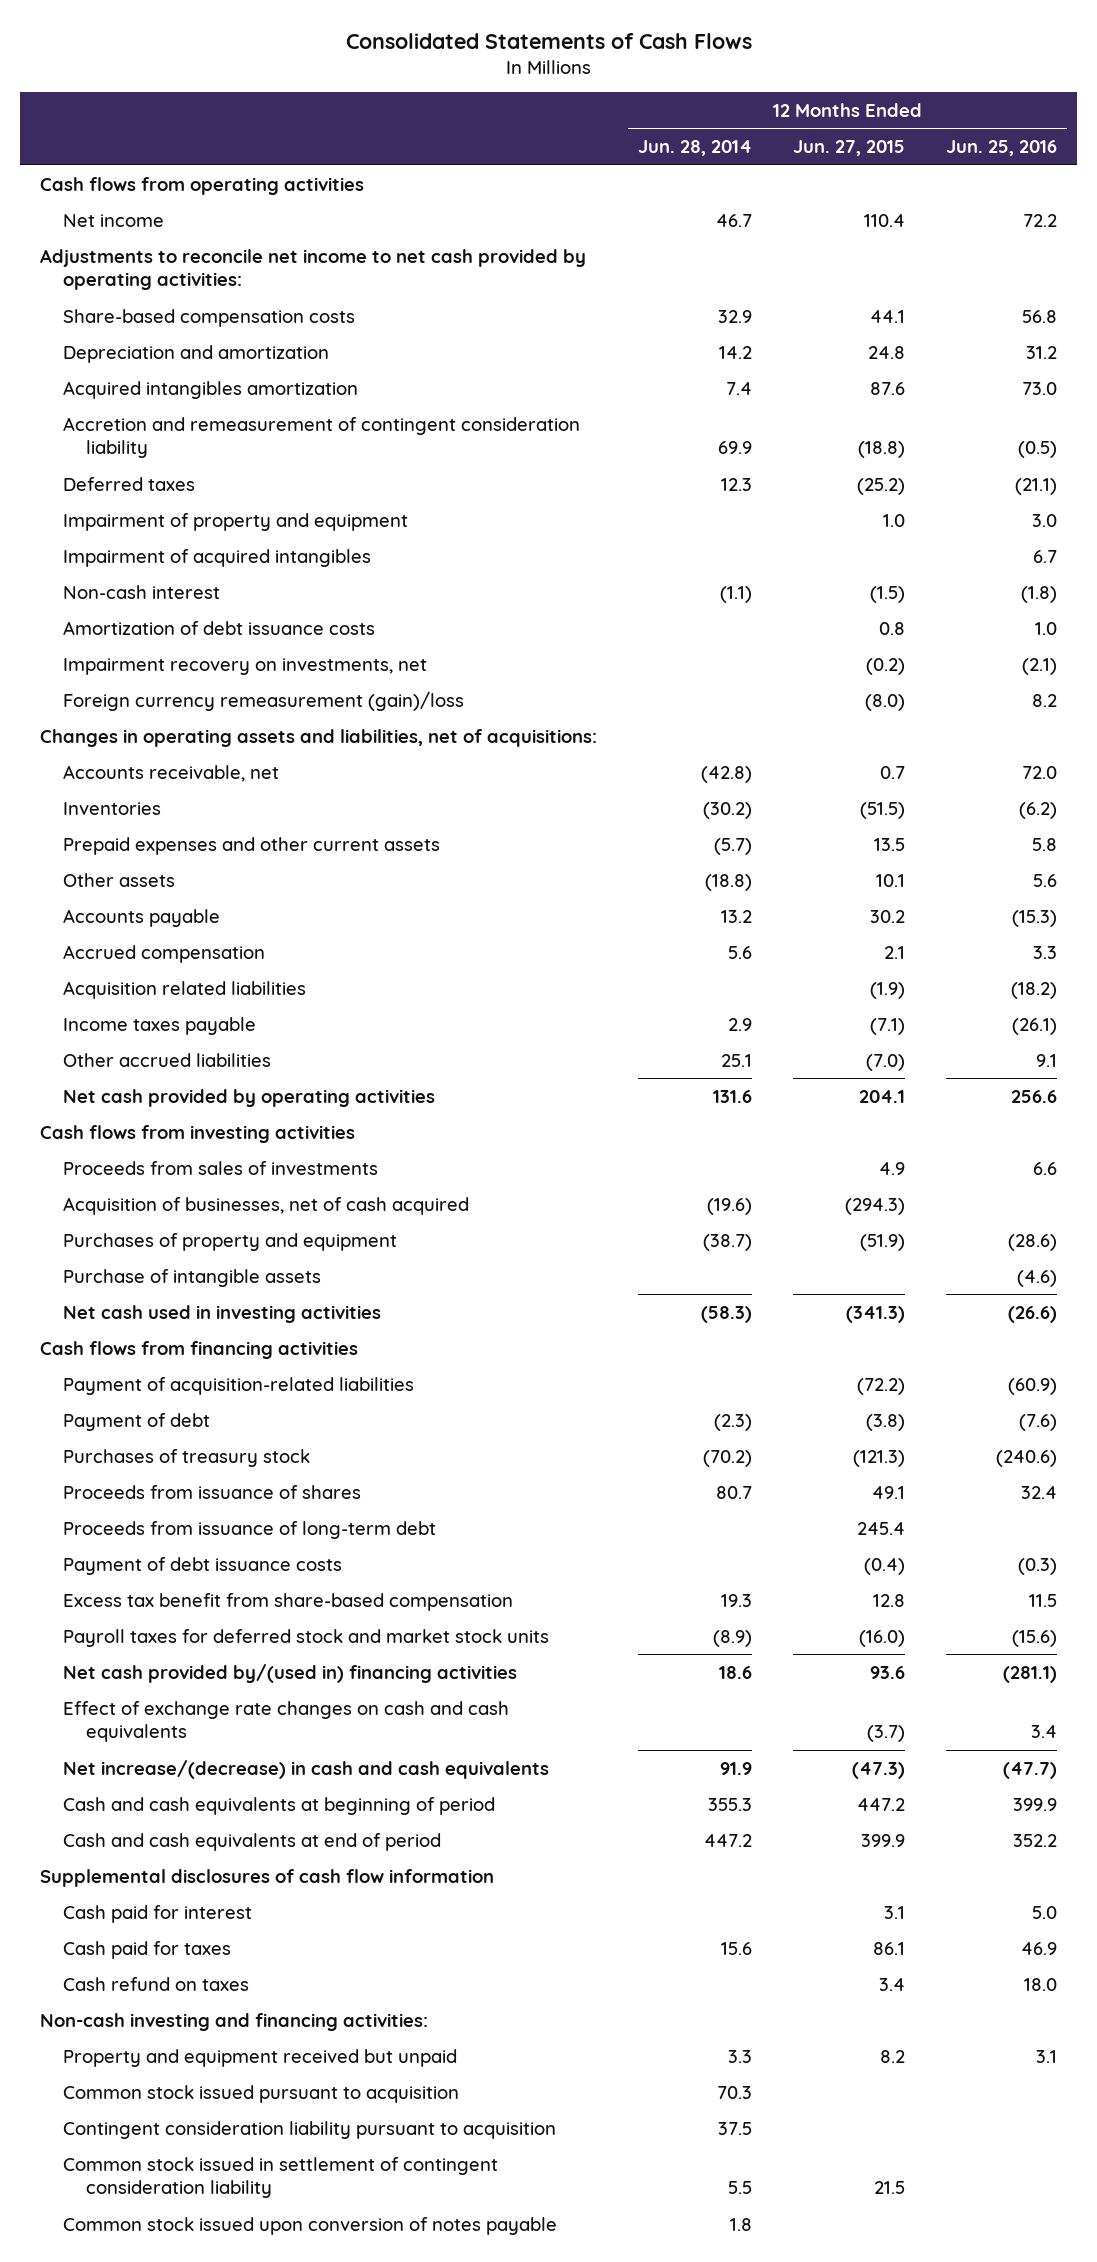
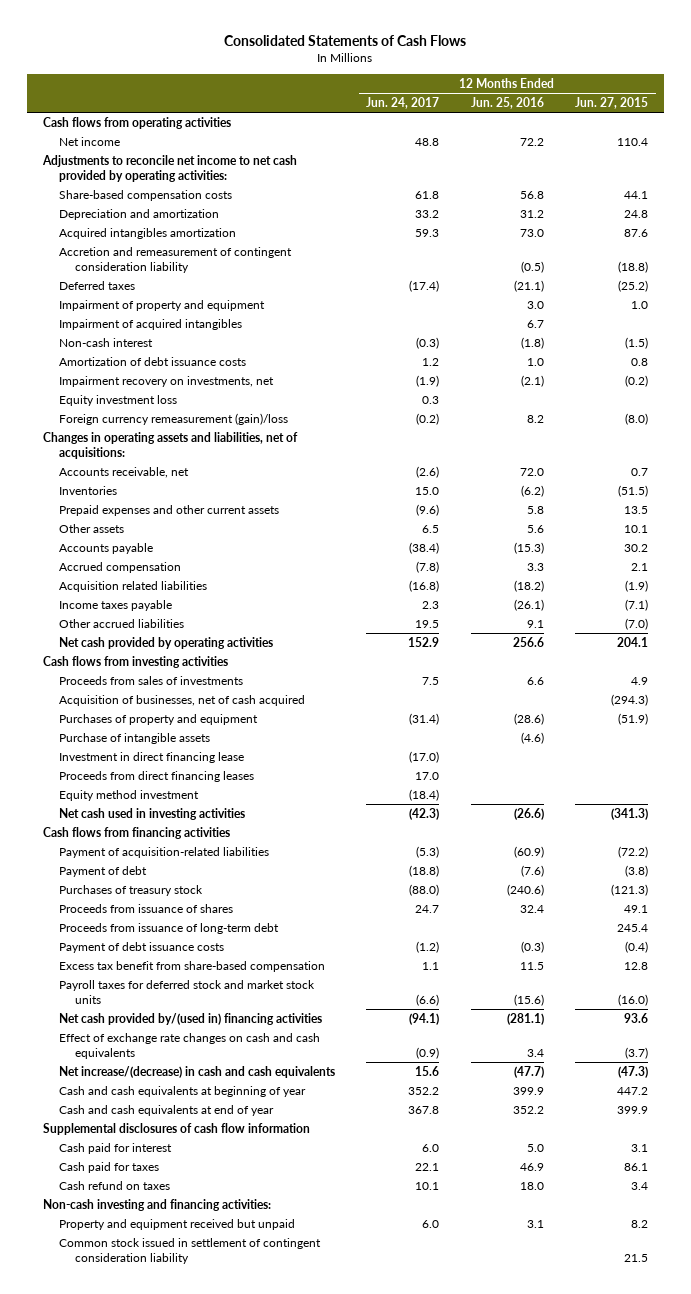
[638,140,753,157] Jun. 28, 2014 -> none
none -> [366,97,440,110] Jun. 24, 2017
none -> [59,394,178,406] Equity investment loss
none -> [59,751,245,763] Investment in direct financing lease
none -> [59,770,255,782] Proceeds from direct financing leases
none -> [59,789,200,801] Equity method investment
[63,1796,496,1815] Cash and cash equivalents at beginning of period -> [59,1085,307,1097] Cash and cash equivalents at beginning of year
[63,1832,442,1851] Cash and cash equivalents at end of period -> [59,1104,275,1116] Cash and cash equivalents at end of year
[63,2084,460,2103] Common stock issued pursuant to acquisition -> none
[63,2120,557,2139] Contingent consideration liability pursuant to acquisition -> none
[63,2216,558,2235] Common stock issued upon conversion of notes payable -> none

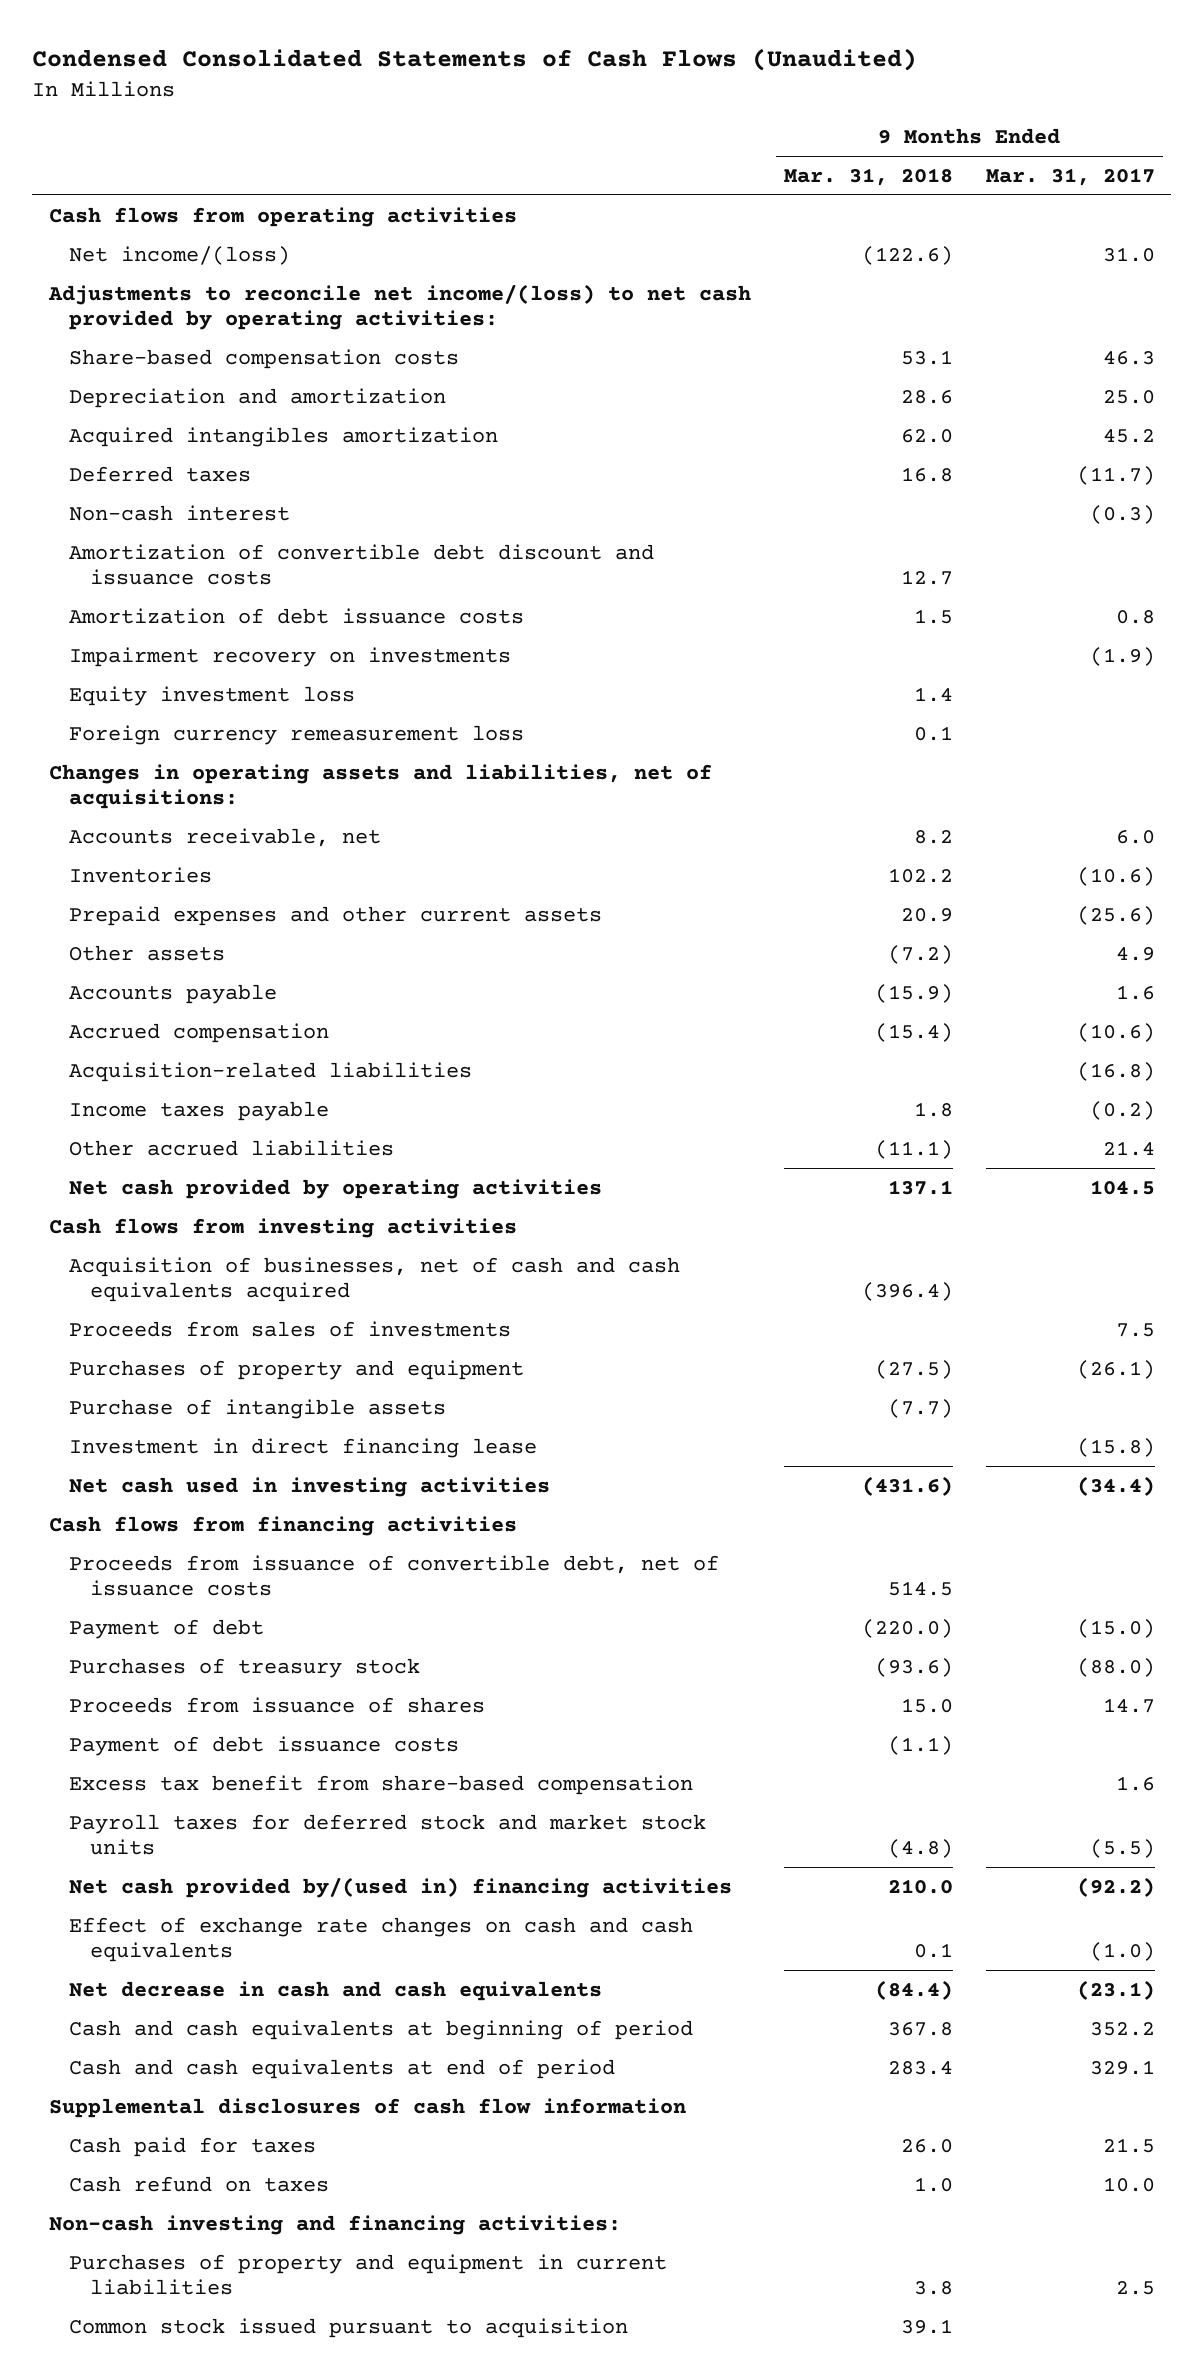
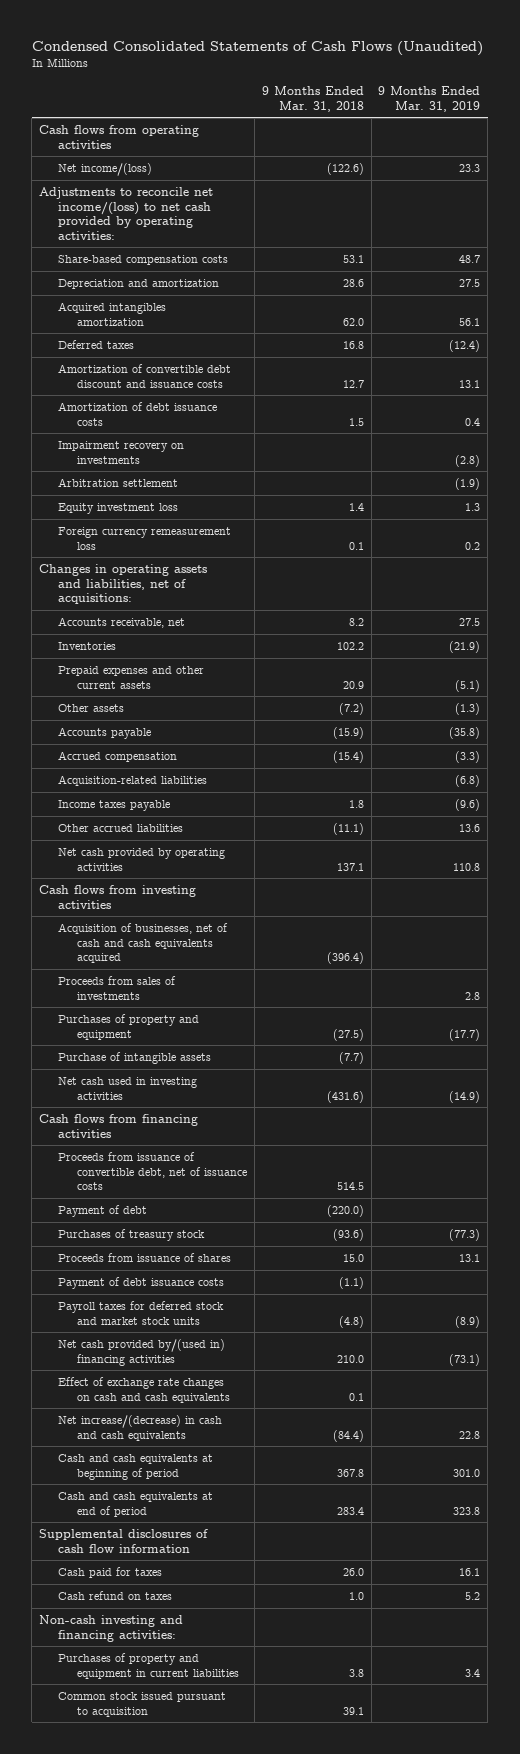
[985,167,1155,186] Mar. 31, 2017 -> none
none -> [378,86,481,112] 9 Months Ended Mar. 31, 2019
[69,504,291,521] Non-cash interest -> none
none -> [58,478,179,488] Arbitration settlement
[69,1437,538,1458] Investment in direct financing lease -> none
[69,1774,694,1795] Excess tax benefit from share-based compensation -> none
[69,1980,603,2001] Net decrease in cash and cash equivalents -> [58,1415,223,1441] Net increase/(decrease) in cash and cash equivalents

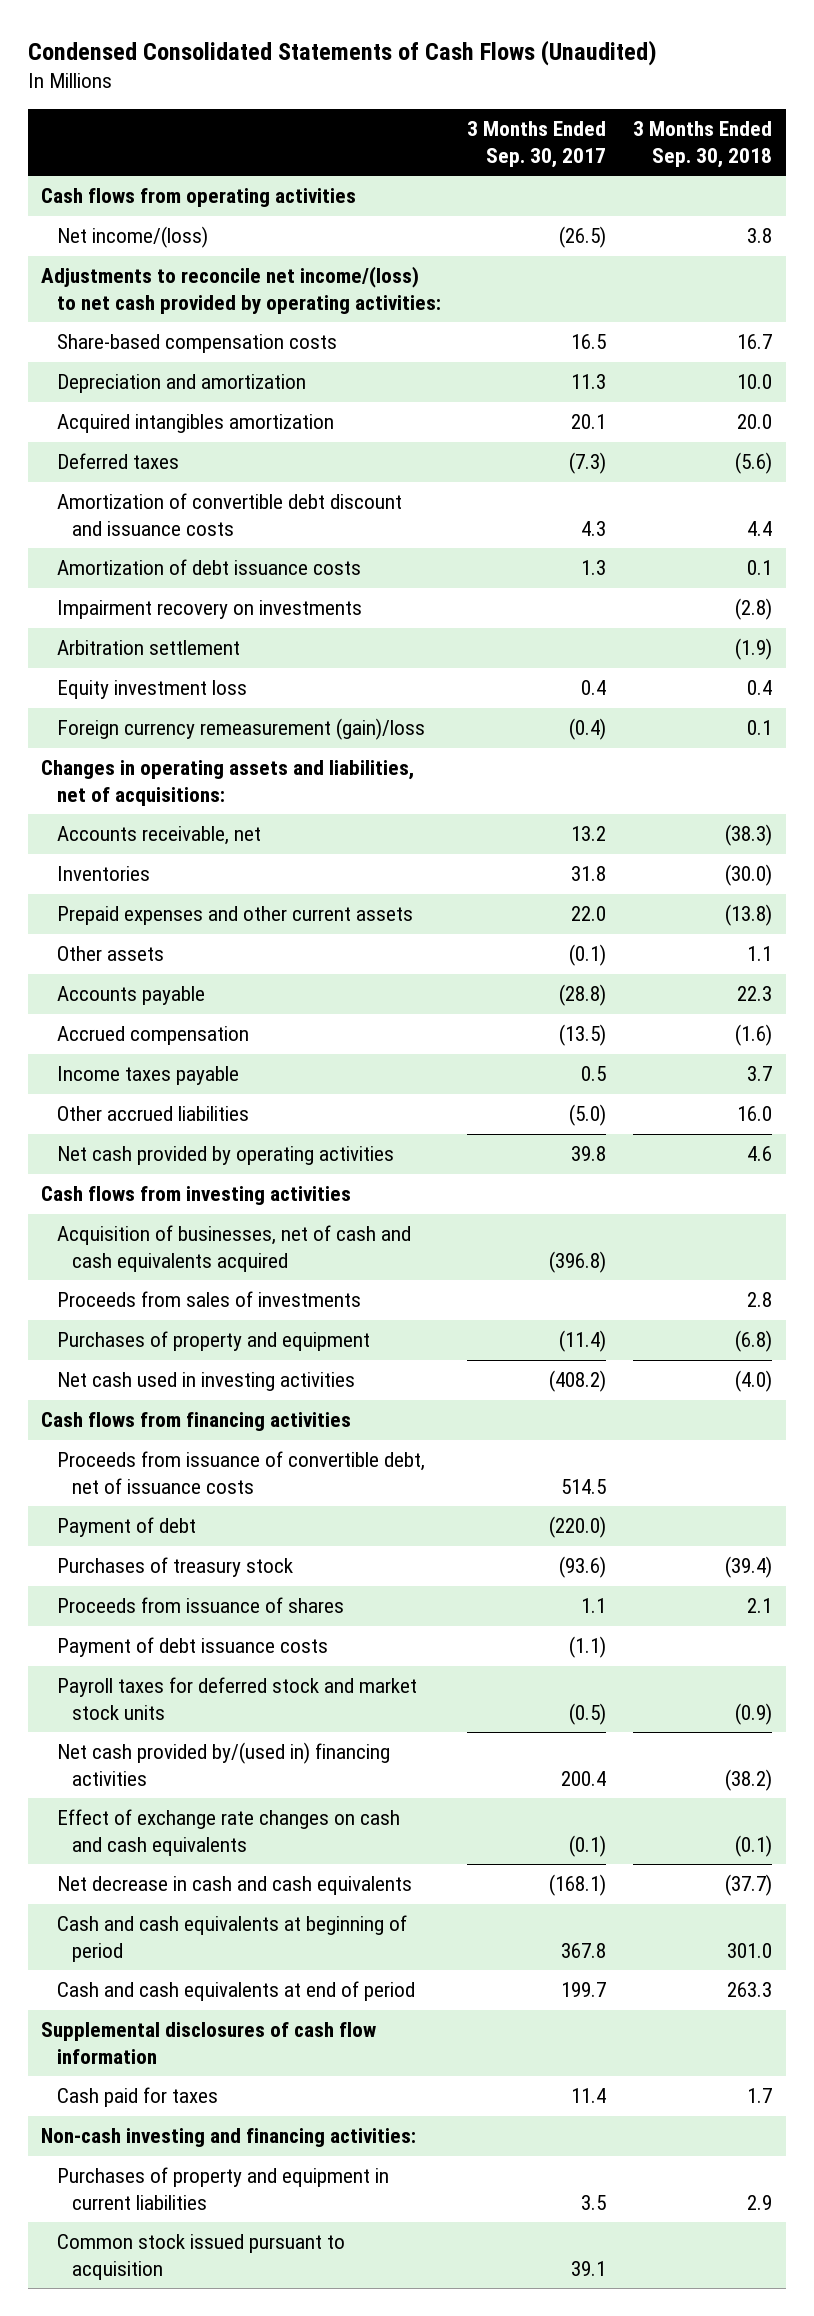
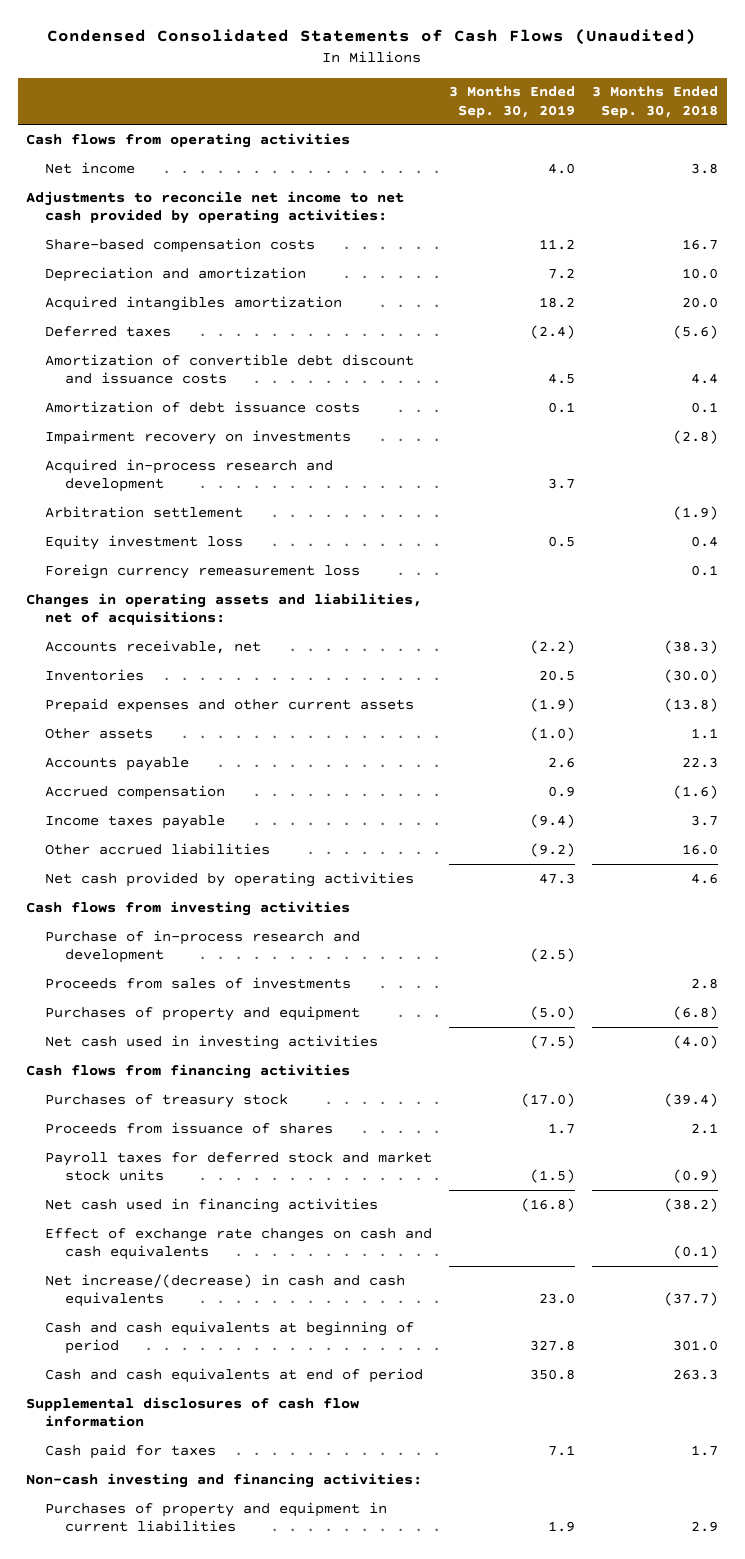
[467,121,607,168] 3 Months Ended Sep. 30, 2017 -> none
none -> [449,86,576,118] 3 Months Ended Sep. 30, 2019
[56,226,208,249] Net income/(loss) -> [45,161,136,174] Net income
[41,266,441,314] Adjustments to reconcile net income/(loss) to net cash provided by operating activities: -> [26,190,405,225] Adjustments to reconcile net income to net cash provided by operating activities:
none -> [45,458,334,493] Acquired in-process research and development
[56,718,425,741] Foreign currency remeasurement (gain)/loss -> [45,563,361,579] Foreign currency remeasurement loss
[56,1225,411,1272] Acquisition of businesses, net of cash and cash equivalents acquired -> none
none -> [45,929,361,964] Purchase of in-process research and development
[56,1451,425,1494] Proceeds from issuance of convertible debt, net of issuance costs -> none
[56,1517,196,1538] Payment of debt -> none
[56,1637,328,1658] Payment of debt issuance costs -> none
[56,1742,390,1786] Net cash provided by/(used in) financing activities -> [45,1197,379,1213] Net cash used in financing activities
[56,1876,412,1896] Net decrease in cash and cash equivalents -> [45,1273,406,1308] Net increase/(decrease) in cash and cash equivalents
[56,2234,345,2280] Common stock issued pursuant to acquisition -> none

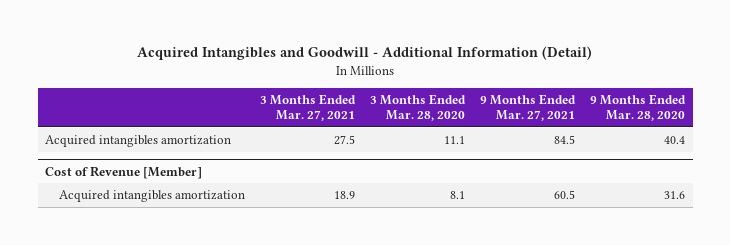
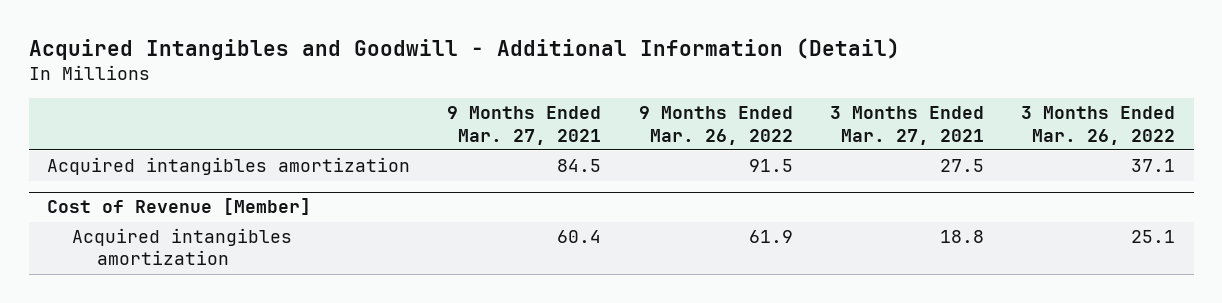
[370,93,467,121] 3 Months Ended Mar. 28, 2020 -> none
[590,93,687,121] 9 Months Ended Mar. 28, 2020 -> none
none -> [638,106,793,145] 9 Months Ended Mar. 26, 2022
none -> [1020,106,1175,145] 3 Months Ended Mar. 26, 2022
[334,191,356,200] 18.9 -> [939,230,984,244] 18.8
[554,190,576,200] 60.5 -> [557,230,602,244] 60.4

